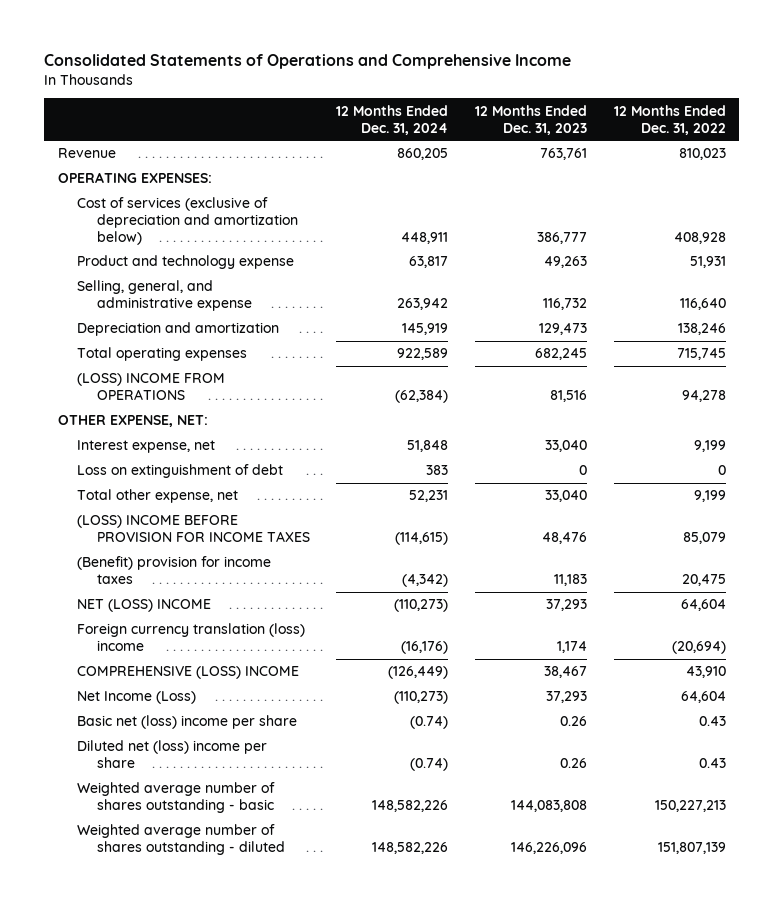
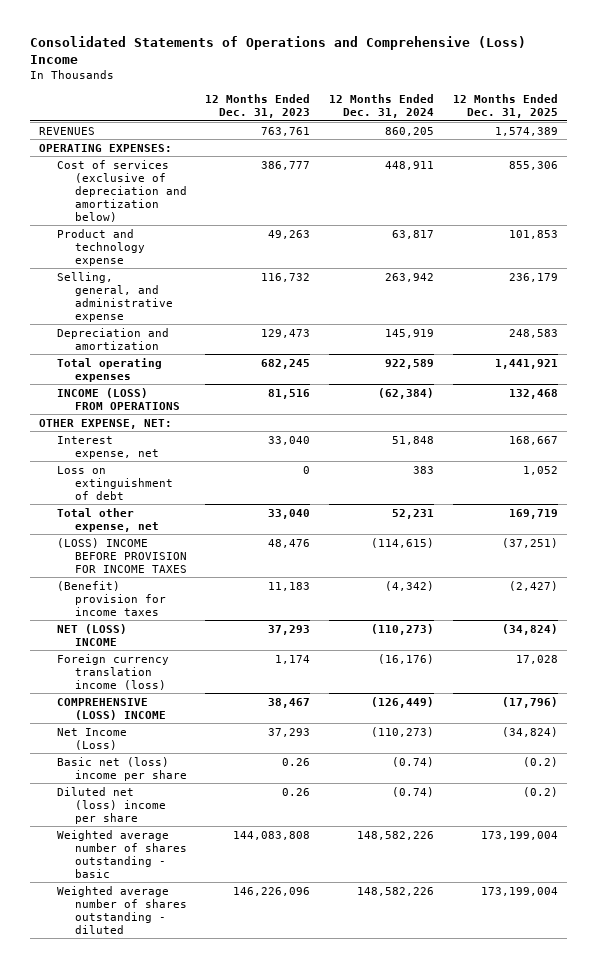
[44,53,572,69] Consolidated Statements of Operations and Comprehensive Income -> [29,36,526,65] Consolidated Statements of Operations and Comprehensive (Loss) Income
[613,104,726,135] 12 Months Ended Dec. 31, 2022 -> none
none -> [452,94,558,119] 12 Months Ended Dec. 31, 2025
[57,148,116,159] Revenue -> [39,126,96,135] REVENUES
[77,373,226,401] (LOSS) INCOME FROM OPERATIONS -> [56,387,180,410] INCOME (LOSS) FROM OPERATIONS
[77,623,306,652] Foreign currency translation (loss) income -> [56,653,169,690] Foreign currency translation income (loss)

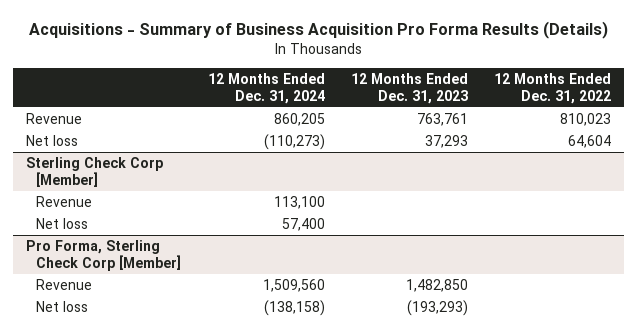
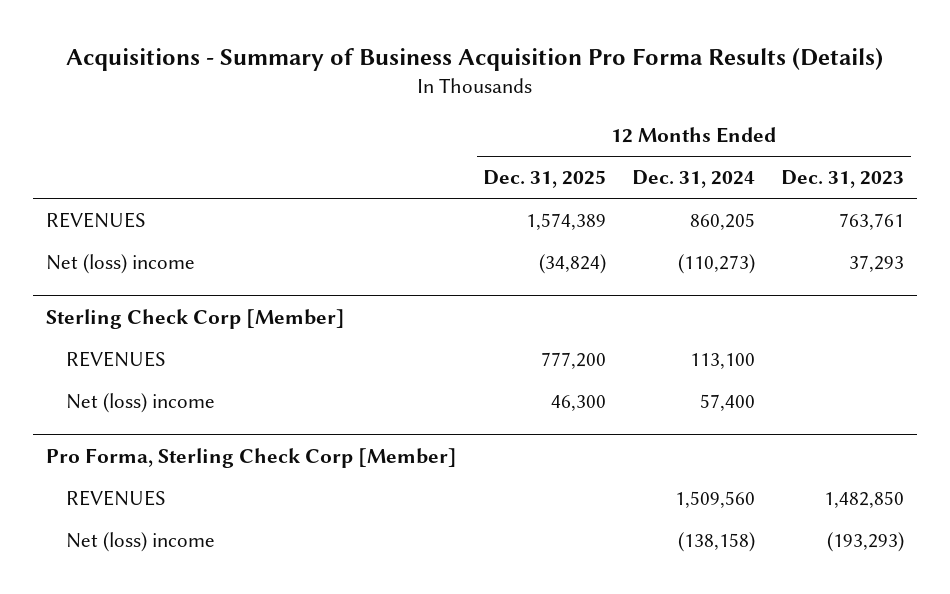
[494,72,612,104] 12 Months Ended Dec. 31, 2022 -> none
none -> [483,169,607,188] Dec. 31, 2025
[25,113,82,125] Revenue -> [46,211,147,228] REVENUES
[25,135,78,147] Net loss -> [46,253,196,274] Net (loss) income
[36,196,93,208] Revenue -> [65,350,166,367] REVENUES
[36,218,89,230] Net loss -> [65,392,215,413] Net (loss) income
[36,279,93,291] Revenue -> [65,489,166,506] REVENUES
[36,301,89,313] Net loss -> [65,531,215,552] Net (loss) income

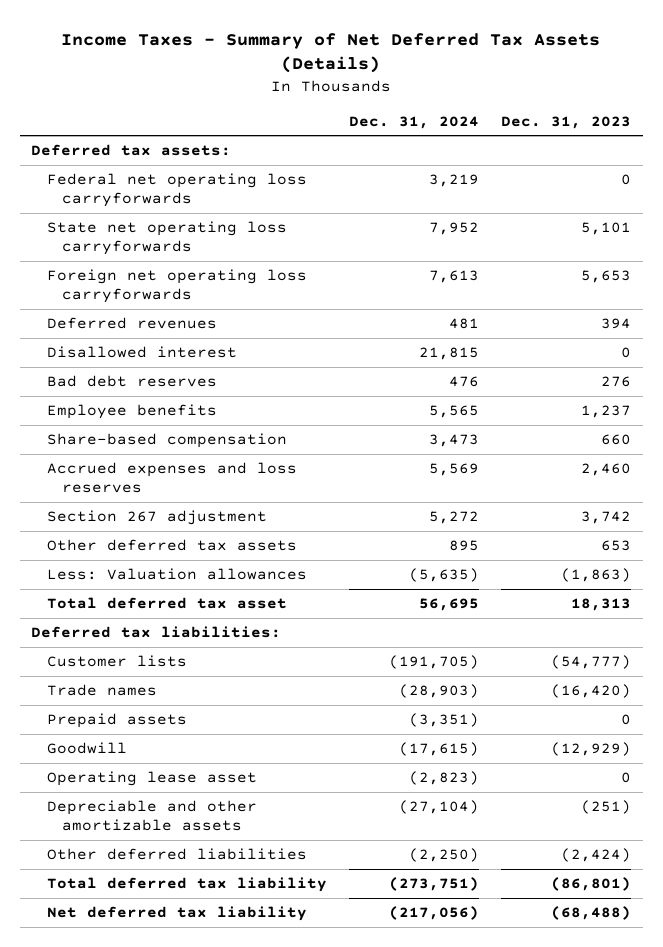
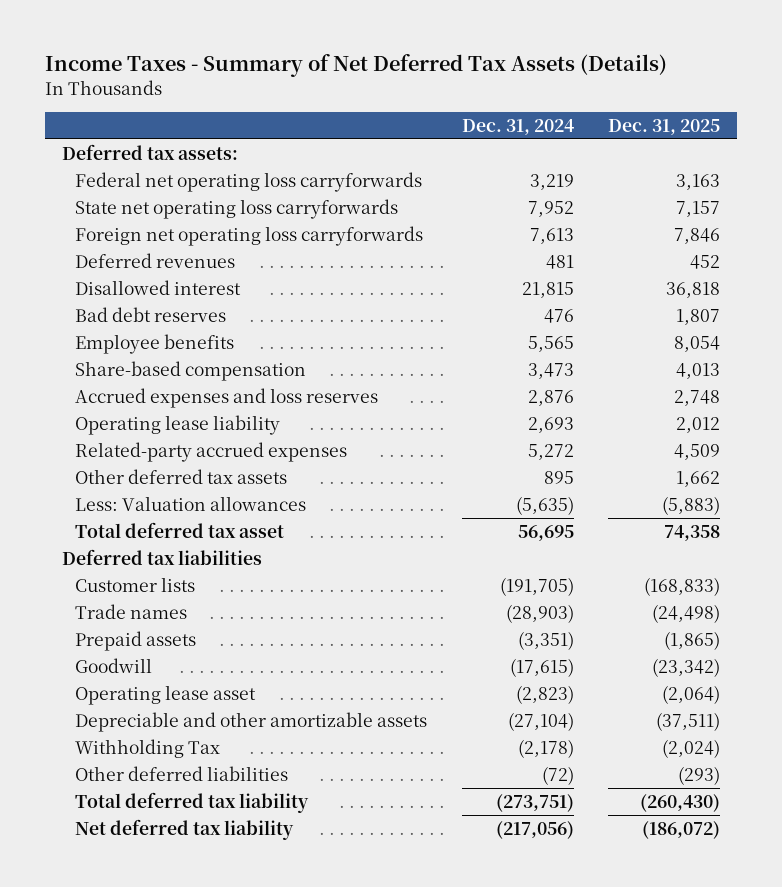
[501,115,632,129] Dec. 31, 2023 -> none
none -> [608,118,721,135] Dec. 31, 2025
[429,463,480,477] 5,569 -> [527,389,574,406] 2,876
none -> [75,414,281,435] Operating lease liability
[46,510,267,526] Section 267 adjustment -> [75,441,348,462] Related-party accrued expenses
[31,626,282,639] Deferred tax liabilities: -> [61,548,262,565] Deferred tax liabilities
none -> [75,738,221,758] Withholding Tax
[409,848,480,863] (2,250) -> [541,765,574,785] (72)

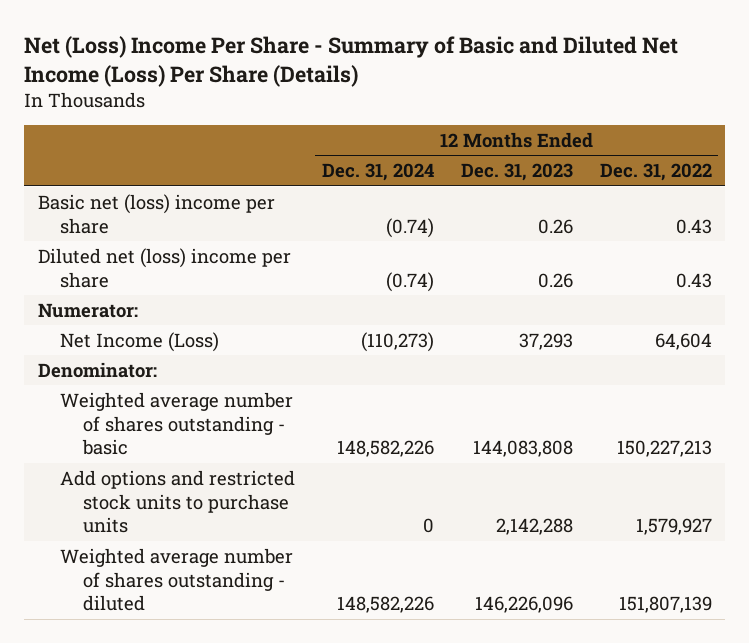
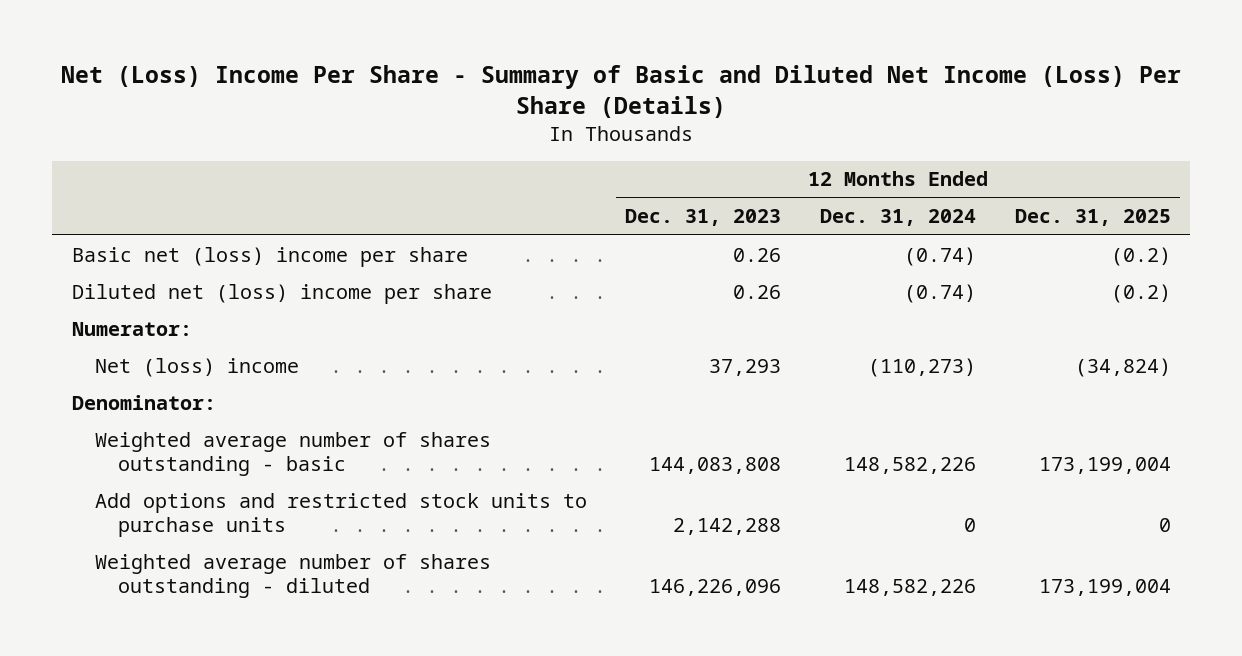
[599,163,712,182] Dec. 31, 2022 -> none
none -> [1014,209,1171,227] Dec. 31, 2025
[60,331,220,352] Net Income (Loss) -> [94,357,299,377] Net (loss) income

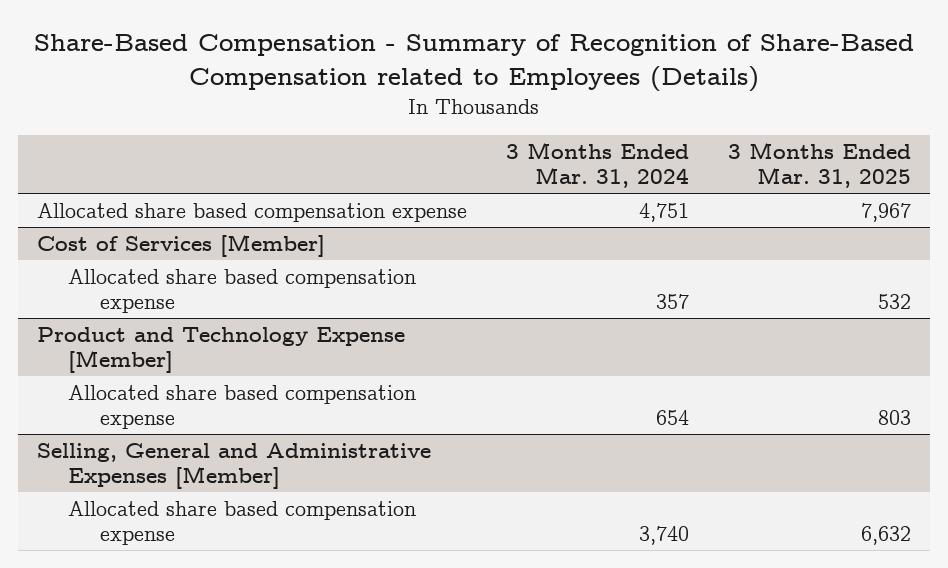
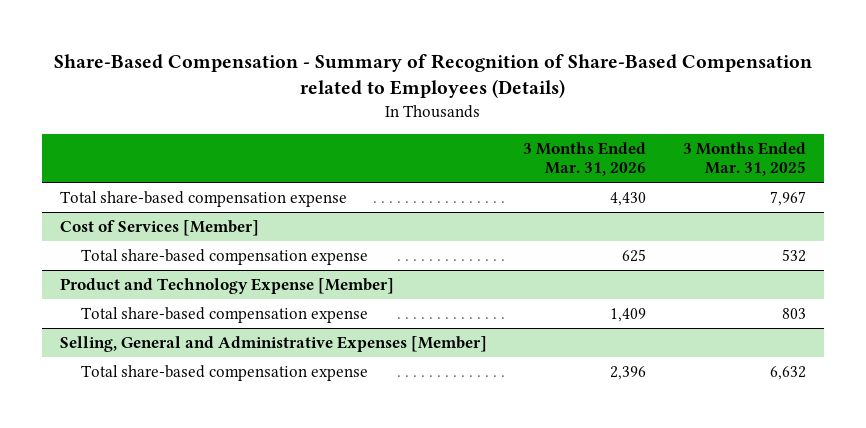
[505,141,689,189] 3 Months Ended Mar. 31, 2024 -> none
none -> [523,141,647,177] 3 Months Ended Mar. 31, 2026
[37,202,468,222] Allocated share based compensation expense -> [60,190,348,207] Total share-based compensation expense
[68,268,417,314] Allocated share based compensation expense -> [81,248,369,265] Total share-based compensation expense
[68,384,417,430] Allocated share based compensation expense -> [81,306,369,323] Total share-based compensation expense
[68,500,417,546] Allocated share based compensation expense -> [81,364,369,381] Total share-based compensation expense

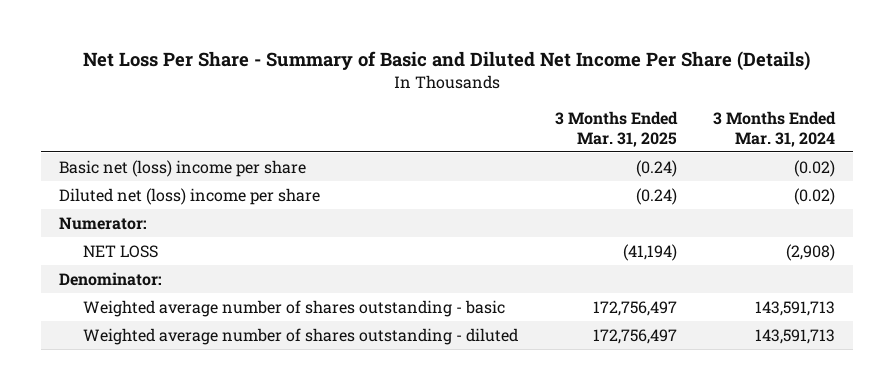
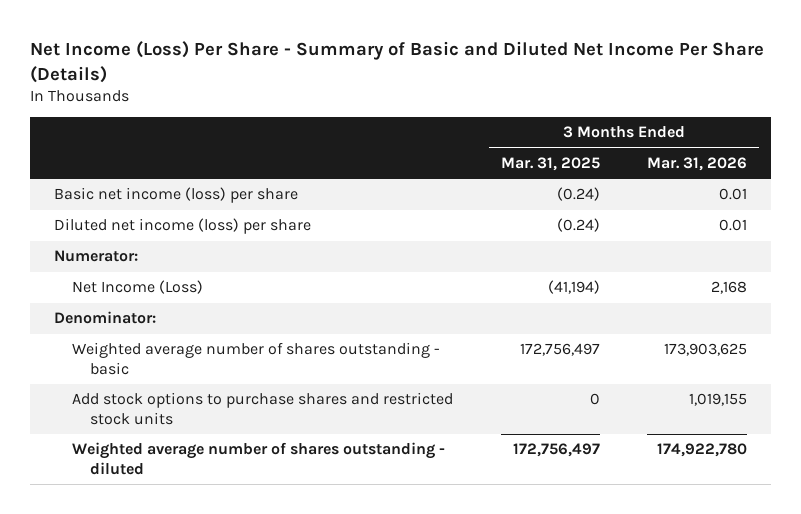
[83,50,811,71] Net Loss Per Share - Summary of Basic and Diluted Net Income Per Share (Details) -> [30,40,765,83] Net Income (Loss) Per Share - Summary of Basic and Diluted Net Income Per Share (Details)
[713,110,837,147] 3 Months Ended Mar. 31, 2024 -> none
none -> [647,157,748,172] Mar. 31, 2026
[58,159,306,177] Basic net (loss) income per share -> [53,187,298,204] Basic net income (loss) per share
[58,187,320,205] Diluted net (loss) income per share -> [53,218,311,235] Diluted net income (loss) per share
[83,244,159,258] NET LOSS -> [72,280,204,295] Net Income (Loss)
none -> [72,392,454,426] Add stock options to purchase shares and restricted stock units

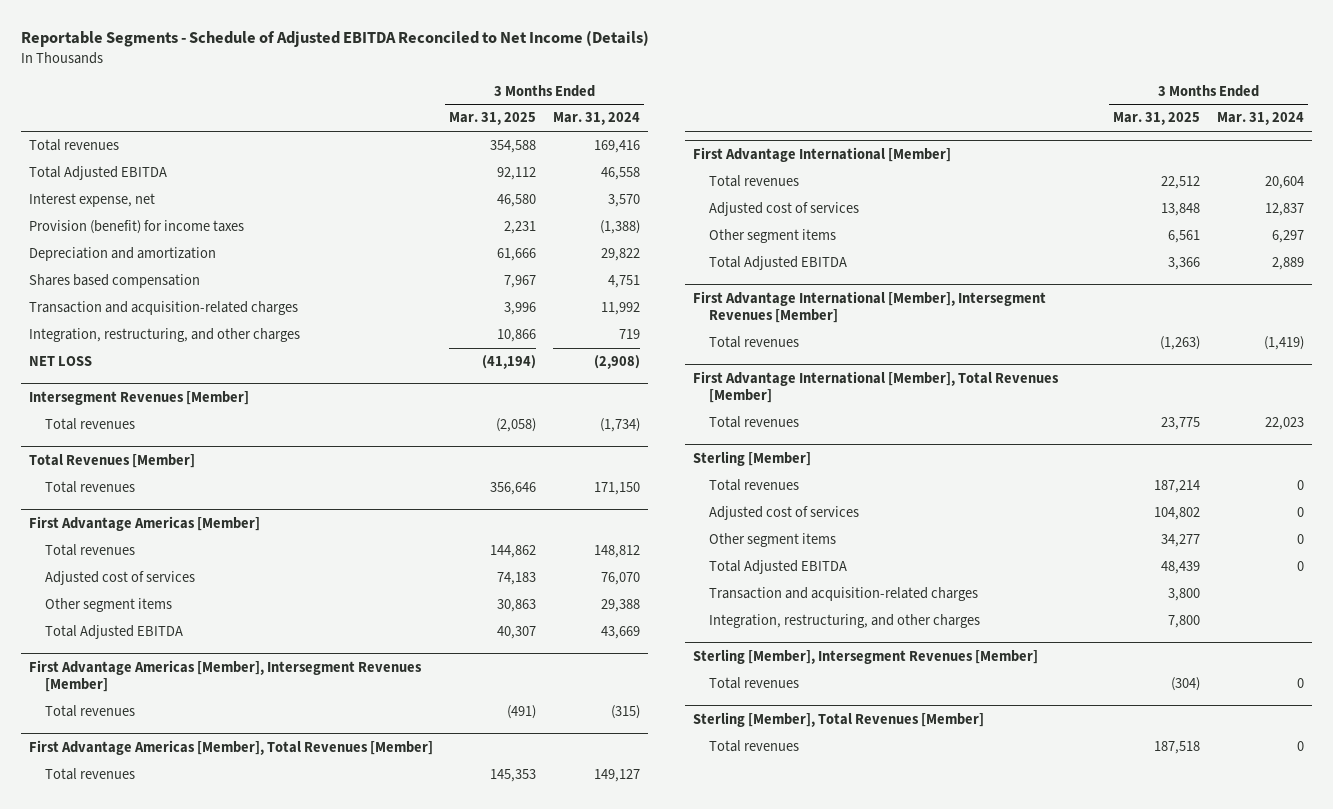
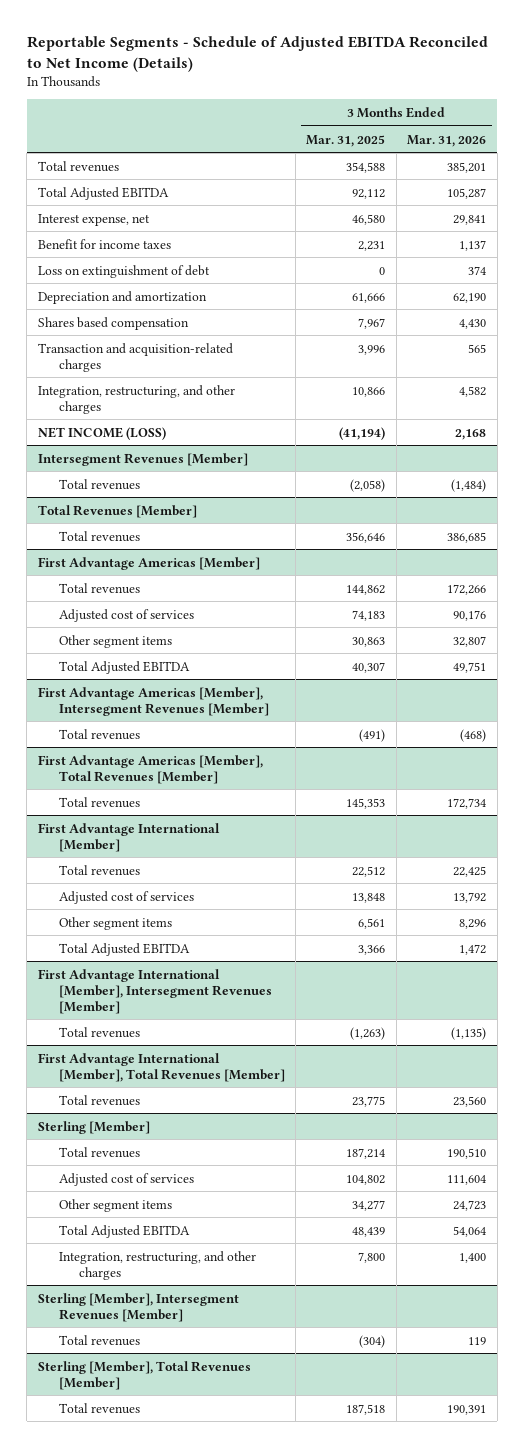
[553,112,641,126] Mar. 31, 2024 -> none
none -> [407,134,487,147] Mar. 31, 2026
[28,220,244,235] Provision (benefit) for income taxes -> [37,238,171,249] Benefit for income taxes
none -> [37,264,210,278] Loss on extinguishment of debt
[28,356,92,367] NET LOSS -> [37,426,166,440] NET INCOME (LOSS)
[709,587,979,602] Transaction and acquisition-related charges -> none

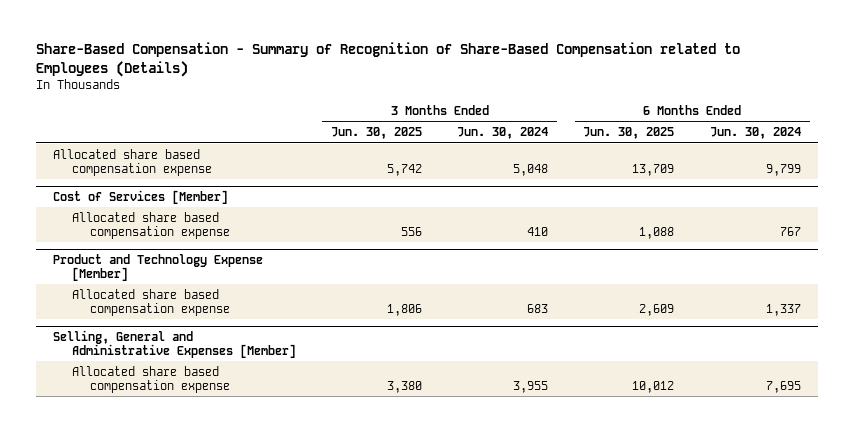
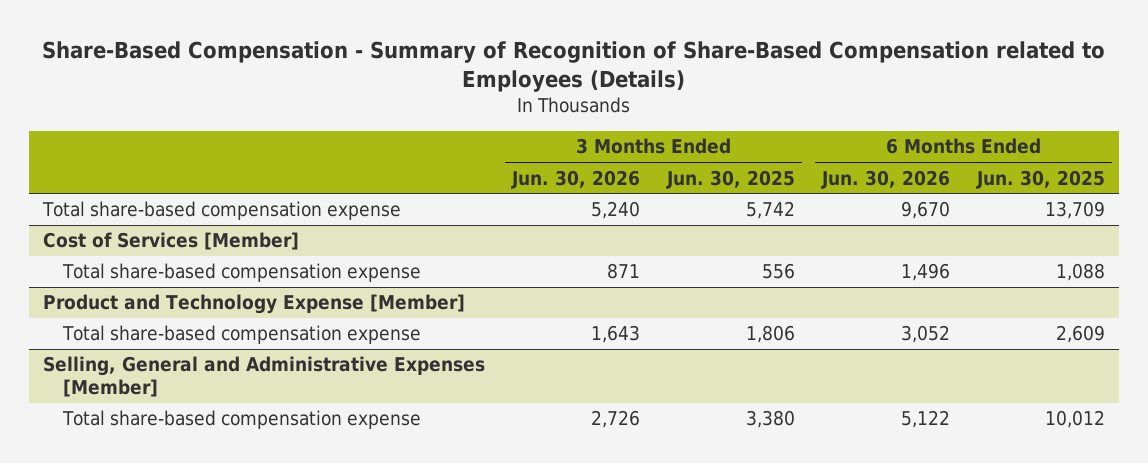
[457,127,549,140] Jun. 30, 2024 -> none
[709,127,801,140] Jun. 30, 2024 -> none
none -> [511,169,641,189] Jun. 30, 2026
none -> [821,169,951,189] Jun. 30, 2026
[53,148,212,176] Allocated share based compensation expense -> [41,201,401,221] Total share-based compensation expense
[71,211,231,239] Allocated share based compensation expense -> [61,263,421,283] Total share-based compensation expense
[71,288,231,316] Allocated share based compensation expense -> [61,325,421,345] Total share-based compensation expense
[71,365,231,393] Allocated share based compensation expense -> [61,410,421,430] Total share-based compensation expense

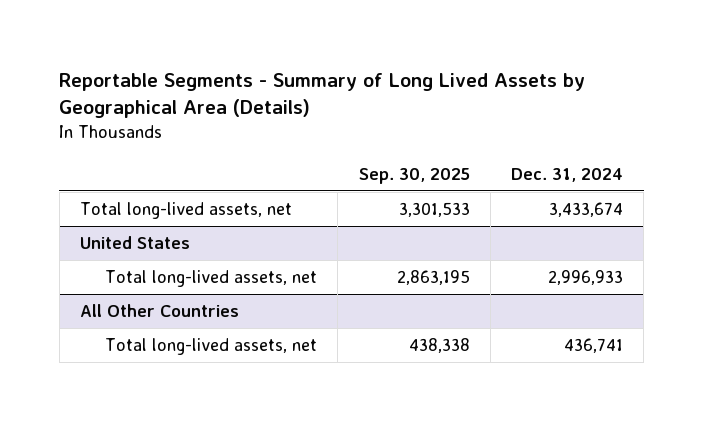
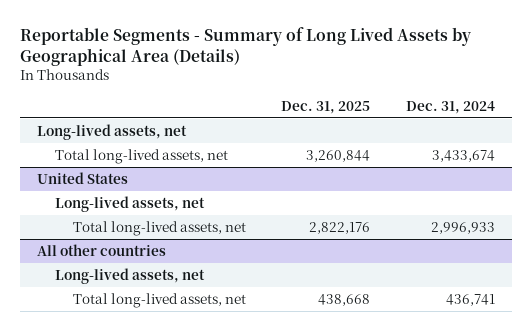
[358,167,470,184] Sep. 30, 2025 -> none
none -> [281,100,371,114] Dec. 31, 2025
none -> [37,123,188,140] Long-lived assets, net
none -> [55,195,206,212] Long-lived assets, net
[79,304,239,318] All Other Countries -> [37,243,167,256] All other countries
none -> [55,267,206,284] Long-lived assets, net

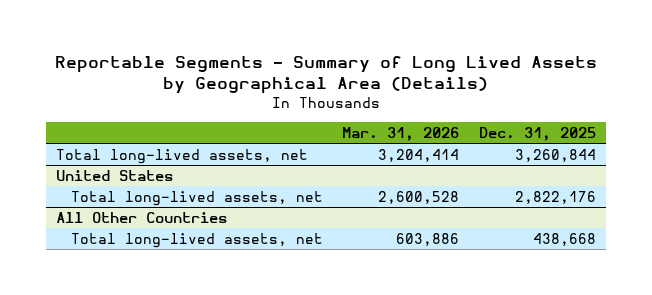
[405,100,495,114] Dec. 31, 2024 -> none
none -> [342,127,460,142] Mar. 31, 2026
[37,123,188,140] Long-lived assets, net -> none
[55,195,206,212] Long-lived assets, net -> none
[55,267,206,284] Long-lived assets, net -> none
[37,243,167,256] All other countries -> [55,211,227,223] All Other Countries

